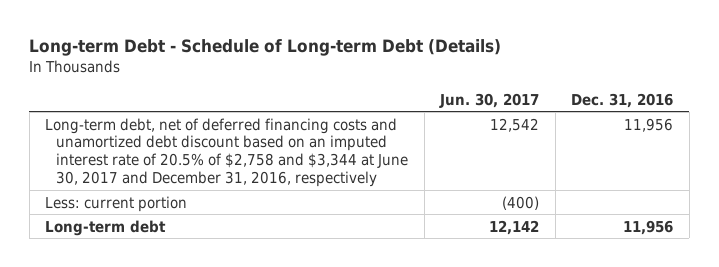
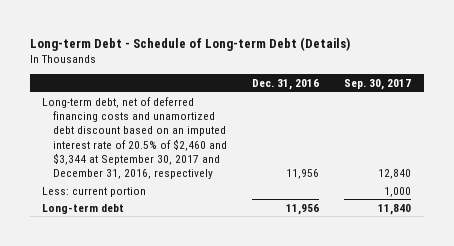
[439,92,540,108] Jun. 30, 2017 -> none
none -> [344,79,412,91] Sep. 30, 2017
[45,117,409,188] Long-term debt, net of deferred financing costs and unamortized debt discount based on an imputed interest rate of 20.5% of $2,758 and $3,344 at June 30, 2017 and December 31, 2016, respectively -> [42,96,228,180] Long-term debt, net of deferred financing costs and unamortized debt discount based on an imputed interest rate of 20.5% of $2,460 and $3,344 at September 30, 2017 and December 31, 2016, respectively

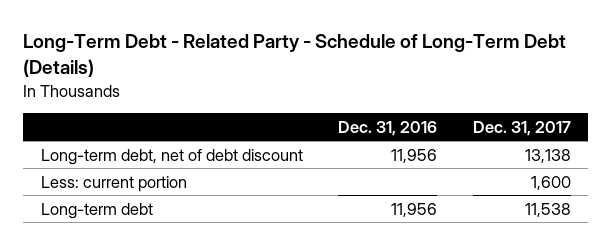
[29,36,350,51] Long-term Debt - Schedule of Long-term Debt (Details) -> [22,34,566,78] Long-Term Debt - Related Party - Schedule of Long-Term Debt (Details)
[344,79,412,91] Sep. 30, 2017 -> none
none -> [472,120,571,136] Dec. 31, 2017
[42,96,228,180] Long-term debt, net of deferred financing costs and unamortized debt discount based on an imputed interest rate of 20.5% of $2,460 and $3,344 at September 30, 2017 and December 31, 2016, respectively -> [40,148,303,165] Long-term debt, net of debt discount

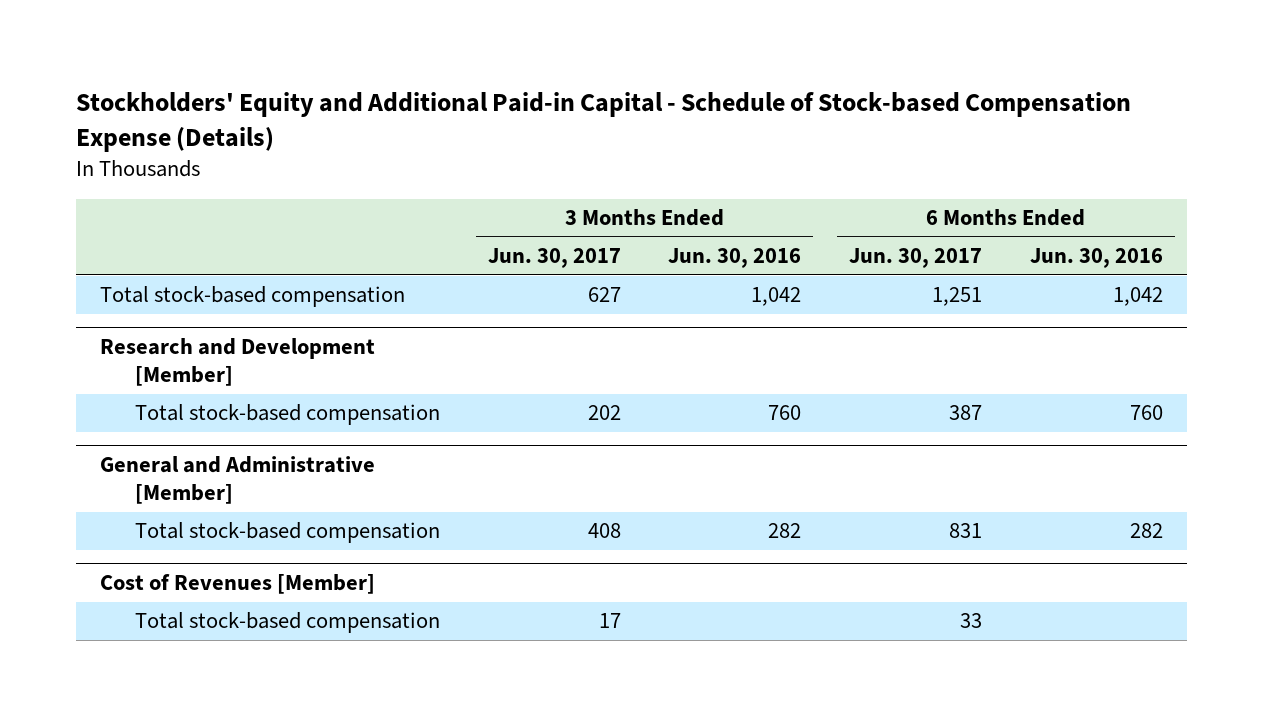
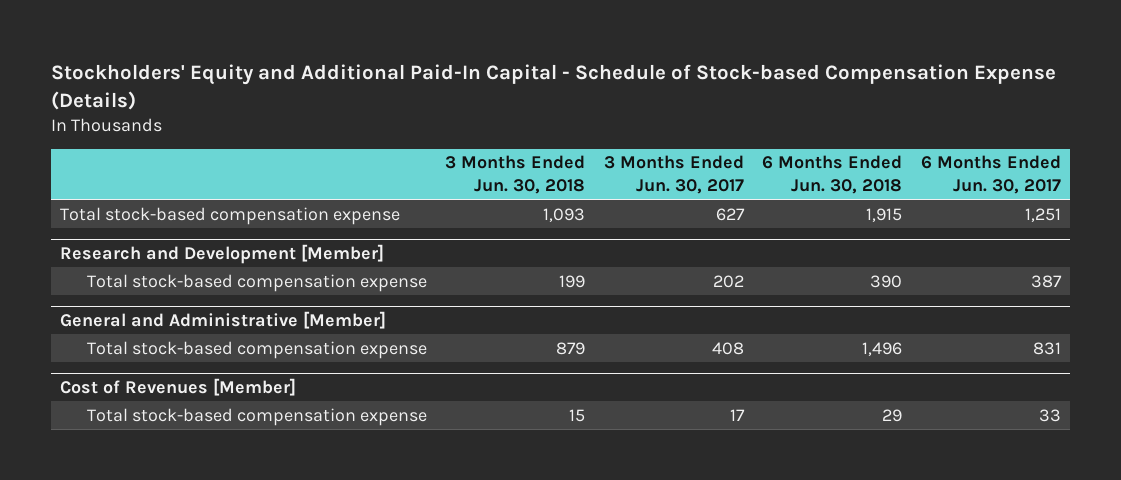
[76,92,1132,153] Stockholders' Equity and Additional Paid-in Capital - Schedule of Stock-based Compensation Expense (Details) -> [51,63,1057,110] Stockholders' Equity and Additional Paid-In Capital - Schedule of Stock-based Compensation Expense (Details)
[668,248,802,269] Jun. 30, 2016 -> none
[1030,248,1164,269] Jun. 30, 2016 -> none
none -> [445,155,586,194] 3 Months Ended Jun. 30, 2018
none -> [762,155,903,194] 6 Months Ended Jun. 30, 2018
[100,286,406,308] Total stock-based compensation -> [60,206,401,225] Total stock-based compensation expense
[134,404,440,426] Total stock-based compensation -> [86,273,427,292] Total stock-based compensation expense
[134,522,440,544] Total stock-based compensation -> [86,340,427,359] Total stock-based compensation expense
[134,612,440,634] Total stock-based compensation -> [86,407,427,426] Total stock-based compensation expense

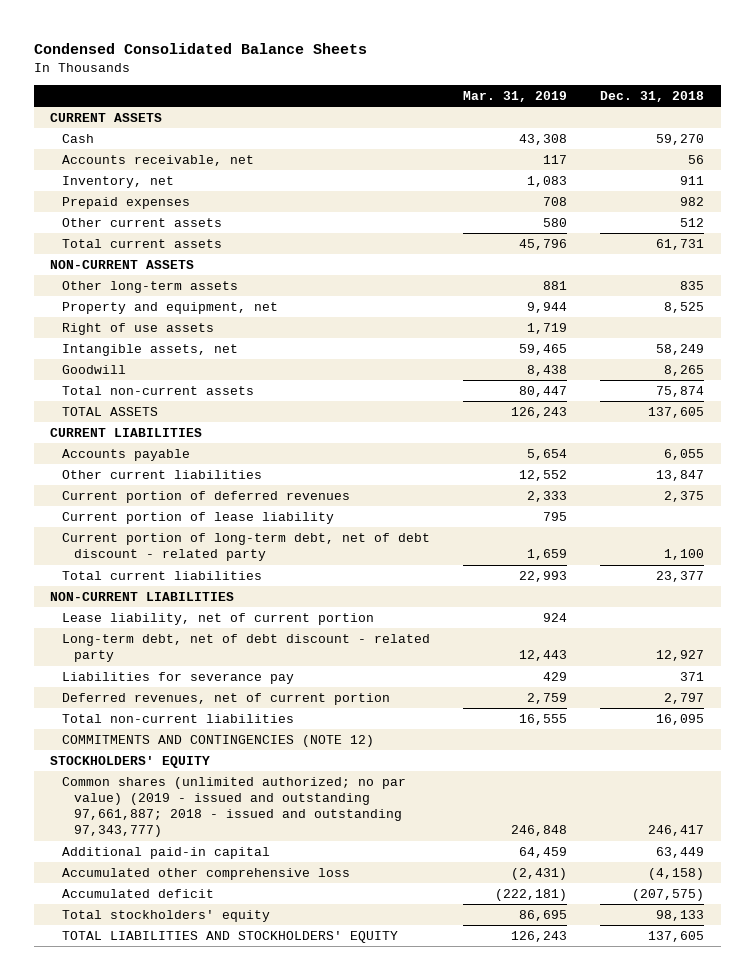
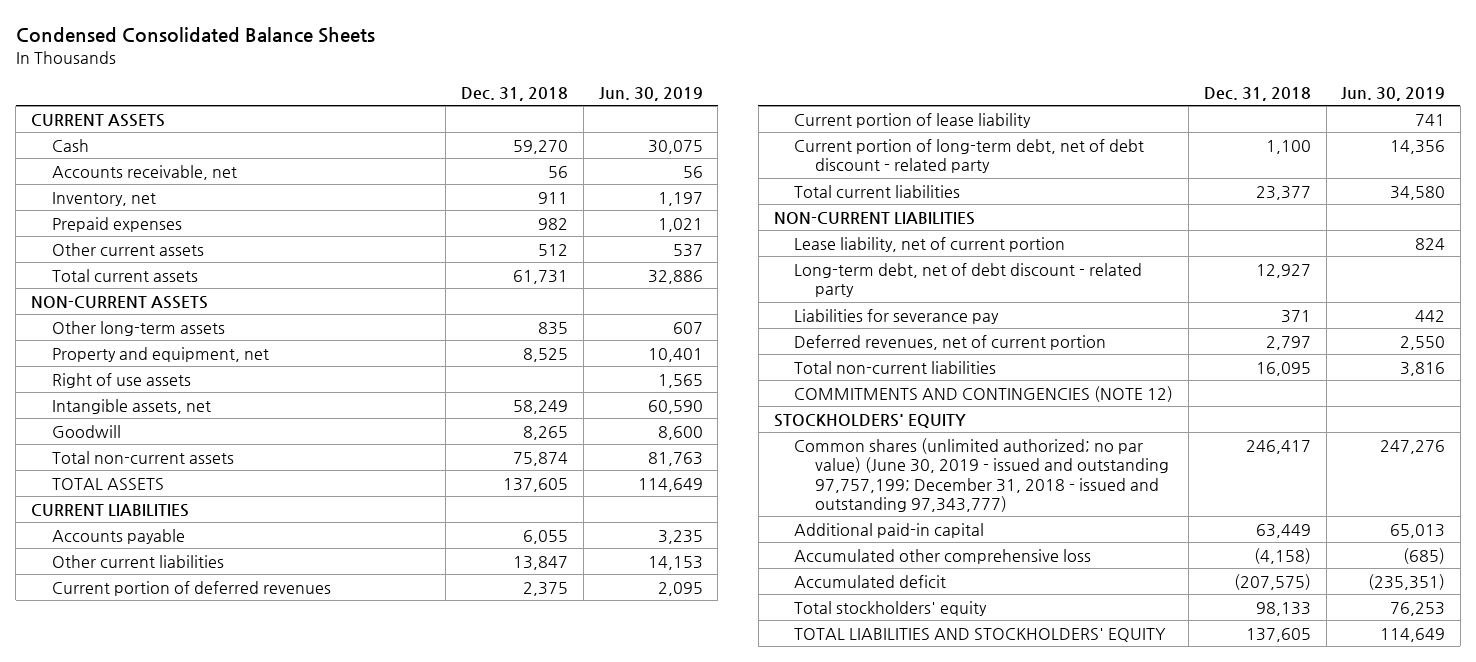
[463,90,568,102] Mar. 31, 2019 -> none
none -> [598,86,703,101] Jun. 30, 2019
[61,777,406,838] Common shares (unlimited authorized; no par value) (2019 - issued and outstanding 97,661,887; 2018 - issued and outstanding 97,343,777) -> [794,437,1170,512] Common shares (unlimited authorized; no par value) (June 30, 2019 - issued and outstanding 97,757,199; December 31, 2018 - issued and outstanding 97,343,777)

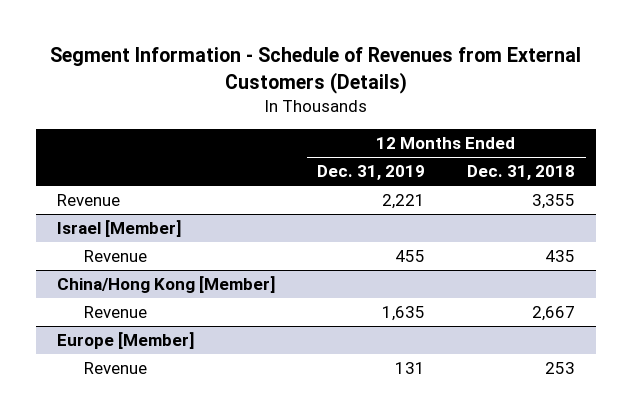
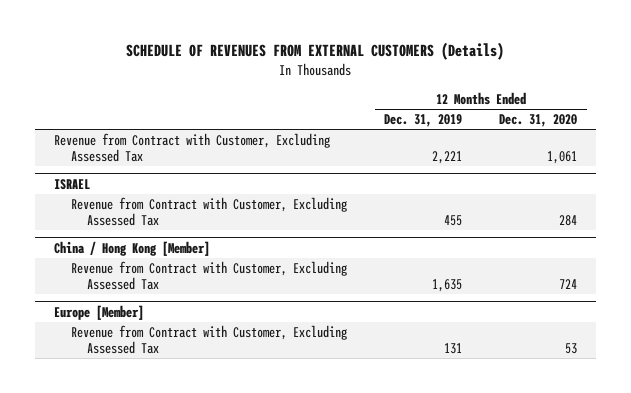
[50,47,582,94] Segment Information - Schedule of Revenues from External Customers (Details) -> [126,42,505,61] SCHEDULE OF REVENUES FROM EXTERNAL CUSTOMERS (Details)
[467,165,576,181] Dec. 31, 2018 -> none
none -> [499,114,578,128] Dec. 31, 2020
[57,194,121,207] Revenue -> [53,133,330,162] Revenue from Contract with Customer, Excluding Assessed Tax
[57,220,182,238] Israel [Member] -> [53,178,90,190] ISRAEL
[83,250,147,263] Revenue -> [70,197,347,226] Revenue from Contract with Customer, Excluding Assessed Tax
[57,276,276,294] China/Hong Kong [Member] -> [53,240,210,256] China / Hong Kong [Member]
[83,306,147,319] Revenue -> [70,261,347,290] Revenue from Contract with Customer, Excluding Assessed Tax
[83,362,147,375] Revenue -> [70,325,347,354] Revenue from Contract with Customer, Excluding Assessed Tax

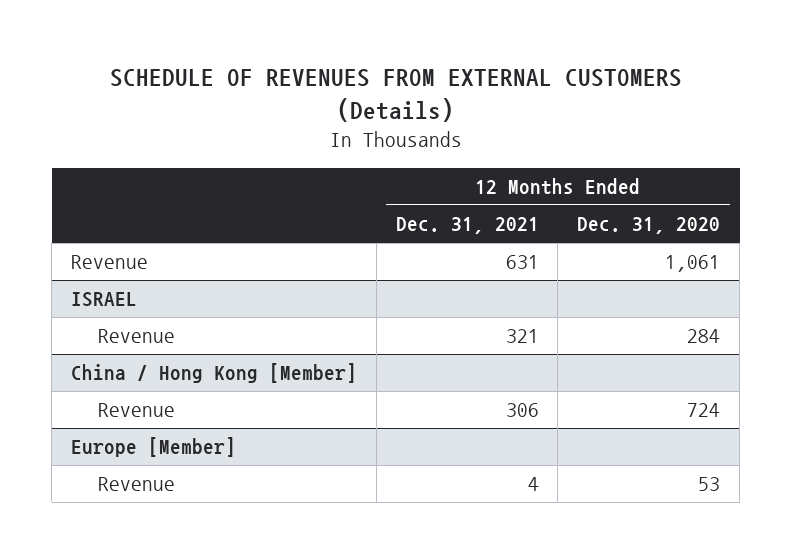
[383,114,462,128] Dec. 31, 2019 -> none
none -> [395,217,539,235] Dec. 31, 2021
[53,133,330,162] Revenue from Contract with Customer, Excluding Assessed Tax -> [71,255,149,270] Revenue
[70,197,347,226] Revenue from Contract with Customer, Excluding Assessed Tax -> [98,329,176,344] Revenue
[70,261,347,290] Revenue from Contract with Customer, Excluding Assessed Tax -> [98,403,176,418] Revenue
[70,325,347,354] Revenue from Contract with Customer, Excluding Assessed Tax -> [98,477,176,492] Revenue

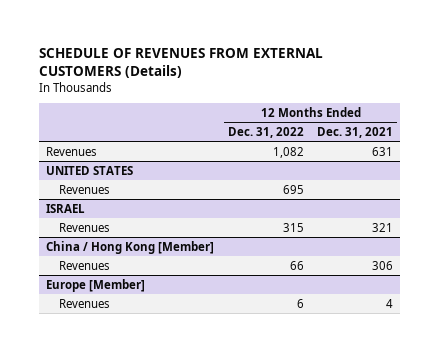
[577,217,721,235] Dec. 31, 2020 -> none
none -> [227,127,304,139] Dec. 31, 2022
[71,255,149,270] Revenue -> [46,146,98,156] Revenues
none -> [46,165,134,175] UNITED STATES
none -> [58,184,110,194] Revenues
[98,329,176,344] Revenue -> [58,222,110,232] Revenues
[98,403,176,418] Revenue -> [58,260,110,270] Revenues
[98,477,176,492] Revenue -> [58,298,110,308] Revenues

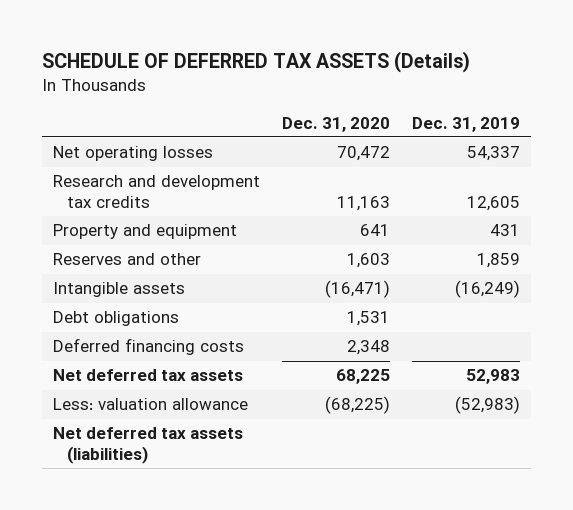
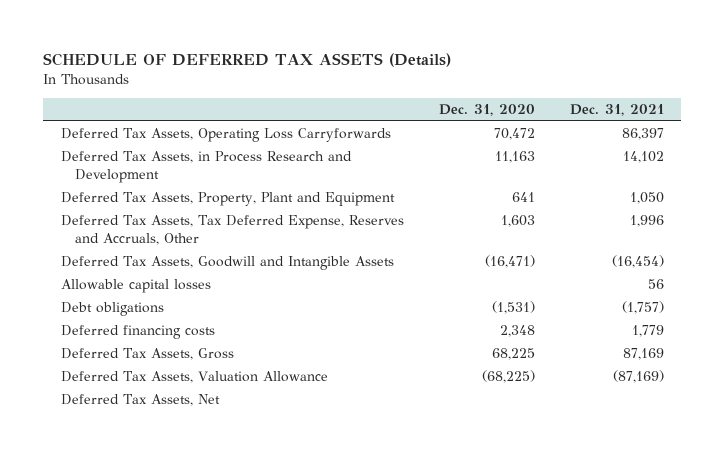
[411,116,520,132] Dec. 31, 2019 -> none
none -> [569,104,664,117] Dec. 31, 2021
[52,146,213,162] Net operating losses -> [60,128,391,143] Deferred Tax Assets, Operating Loss Carryforwards
[52,175,260,208] Research and development tax credits -> [60,151,352,184] Deferred Tax Assets, in Process Research and Development
[52,224,237,240] Property and equipment -> [60,192,395,207] Deferred Tax Assets, Property, Plant and Equipment
[52,253,201,266] Reserves and other -> [60,215,404,246] Deferred Tax Assets, Tax Deferred Expense, Reserves and Accruals, Other
[52,282,185,298] Intangible assets -> [60,256,394,271] Deferred Tax Assets, Goodwill and Intangible Assets
none -> [60,279,211,294] Allowable capital losses
[346,311,390,327] 1,531 -> [491,301,535,315] (1,531)
[52,369,243,382] Net deferred tax assets -> [60,348,234,361] Deferred Tax Assets, Gross
[52,398,248,411] Less: valuation allowance -> [60,371,328,384] Deferred Tax Assets, Valuation Allowance
[52,427,243,464] Net deferred tax assets (liabilities) -> [60,394,220,407] Deferred Tax Assets, Net

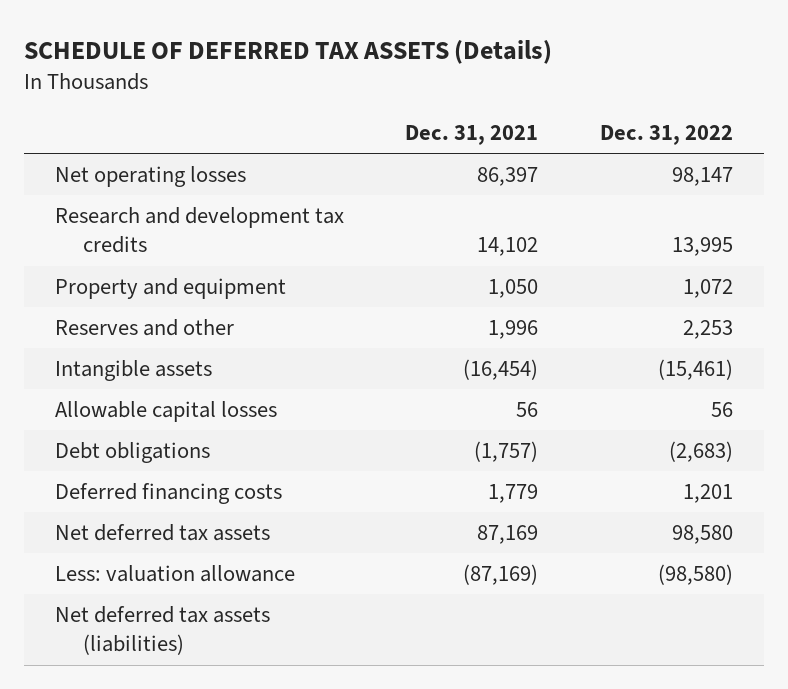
[438,104,535,117] Dec. 31, 2020 -> none
none -> [600,125,734,146] Dec. 31, 2022
[60,128,391,143] Deferred Tax Assets, Operating Loss Carryforwards -> [54,166,246,188] Net operating losses
[60,151,352,184] Deferred Tax Assets, in Process Research and Development -> [54,207,344,254] Research and development tax credits
[60,192,395,207] Deferred Tax Assets, Property, Plant and Equipment -> [54,278,286,300] Property and equipment
[60,215,404,246] Deferred Tax Assets, Tax Deferred Expense, Reserves and Accruals, Other -> [54,319,234,337] Reserves and other
[60,256,394,271] Deferred Tax Assets, Goodwill and Intangible Assets -> [54,360,212,382] Intangible assets
[60,348,234,361] Deferred Tax Assets, Gross -> [54,524,270,542] Net deferred tax assets
[60,371,328,384] Deferred Tax Assets, Valuation Allowance -> [54,565,295,583] Less: valuation allowance
[60,394,220,407] Deferred Tax Assets, Net -> [54,606,270,656] Net deferred tax assets (liabilities)

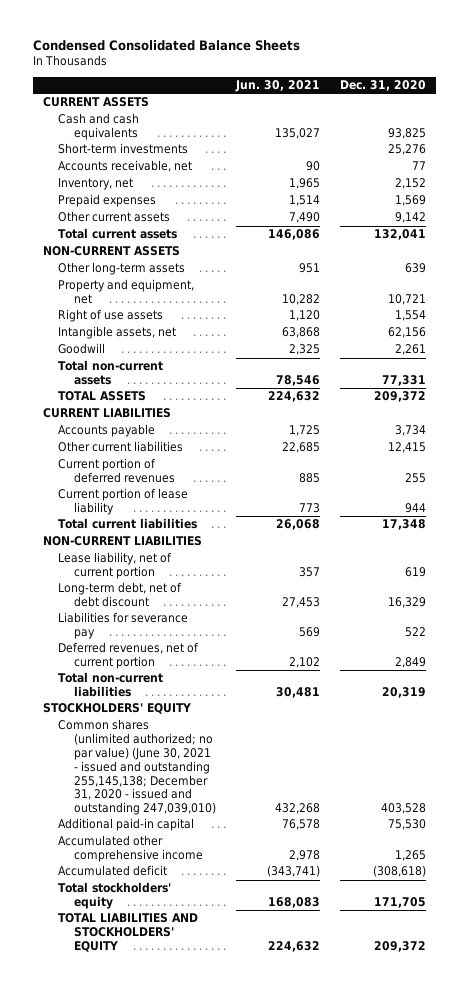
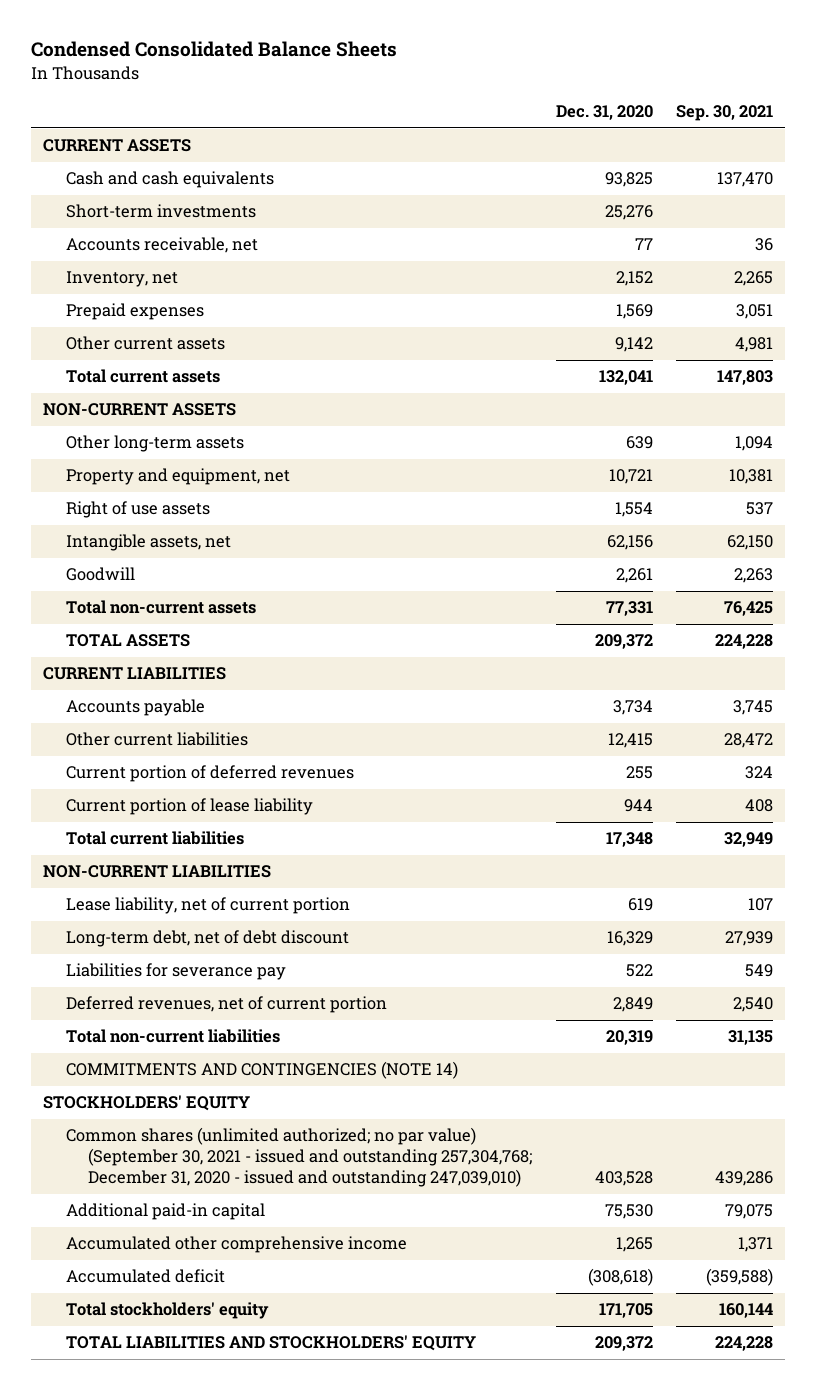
[234,80,320,93] Jun. 30, 2021 -> none
none -> [676,105,774,122] Sep. 30, 2021
none -> [65,1061,458,1080] COMMITMENTS AND CONTINGENCIES (NOTE 14)
[58,719,216,816] Common shares (unlimited authorized; no par value) (June 30, 2021 - issued and outstanding 255,145,138; December 31, 2020 - issued and outstanding 247,039,010) -> [65,1127,533,1188] Common shares (unlimited authorized; no par value) (September 30, 2021 - issued and outstanding 257,304,768; December 31, 2020 - issued and outstanding 247,039,010)

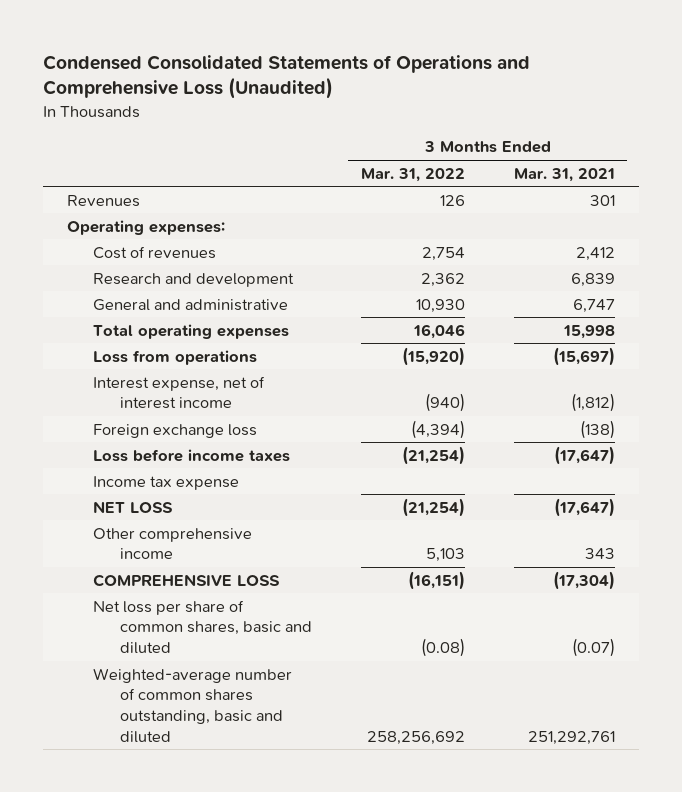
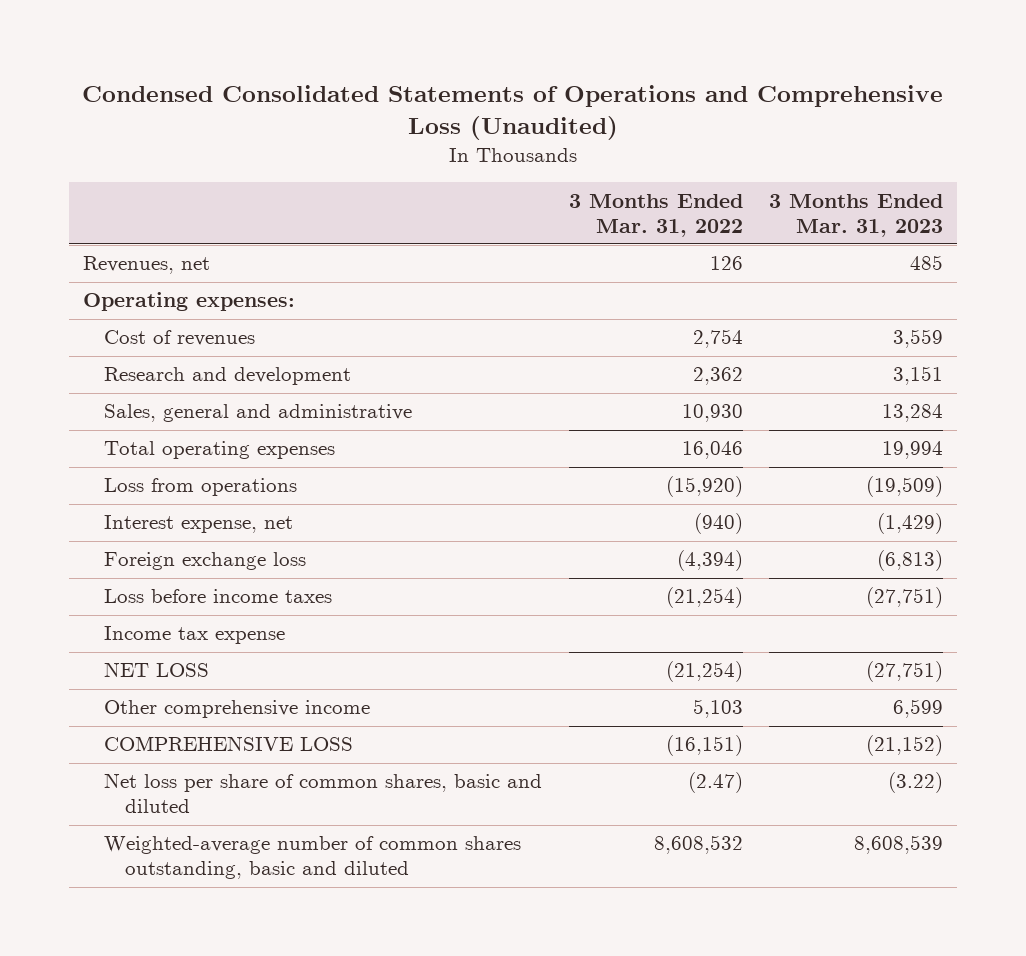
[513,167,615,182] Mar. 31, 2021 -> none
none -> [769,193,944,237] 3 Months Ended Mar. 31, 2023
[67,194,141,207] Revenues -> [82,256,210,275] Revenues, net
[93,298,289,311] General and administrative -> [103,404,412,423] Sales, general and administrative
[93,375,266,410] Interest expense, net of interest income -> [103,515,293,534] Interest expense, net
[420,638,465,658] (0.08) -> [687,772,743,794] (2.47)
[366,730,465,745] 258,256,692 -> [653,835,743,855] 8,608,532

